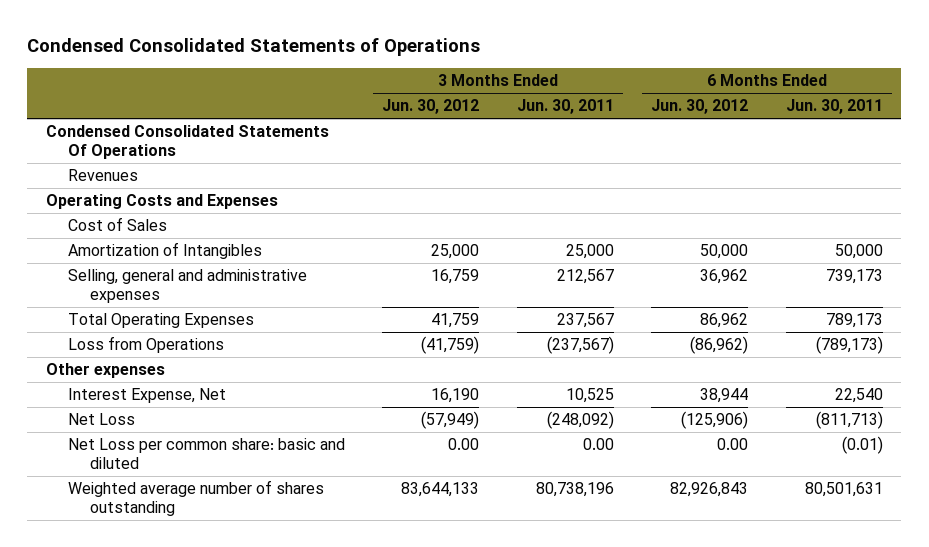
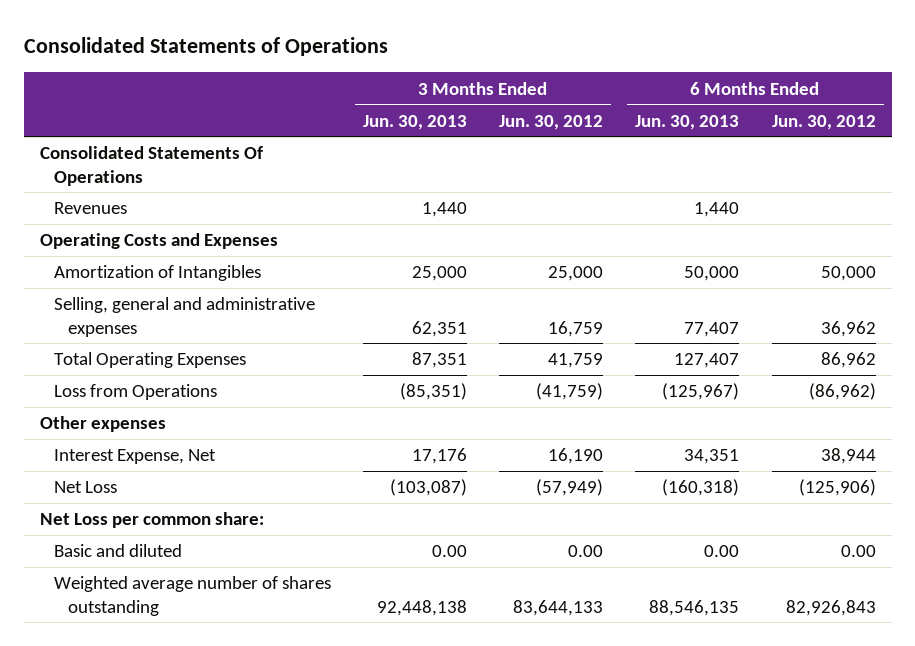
[27,37,481,56] Condensed Consolidated Statements of Operations -> [23,37,388,57] Consolidated Statements of Operations
[516,99,614,115] Jun. 30, 2011 -> none
[785,99,883,115] Jun. 30, 2011 -> none
none -> [362,114,467,130] Jun. 30, 2013
none -> [635,114,740,130] Jun. 30, 2013
[45,125,329,159] Condensed Consolidated Statements Of Operations -> [39,146,263,186] Consolidated Statements Of Operations
[67,217,167,232] Cost of Sales -> none
none -> [39,512,264,529] Net Loss per common share:
[67,438,345,469] Net Loss per common share: basic and diluted -> [53,544,182,558] Basic and diluted

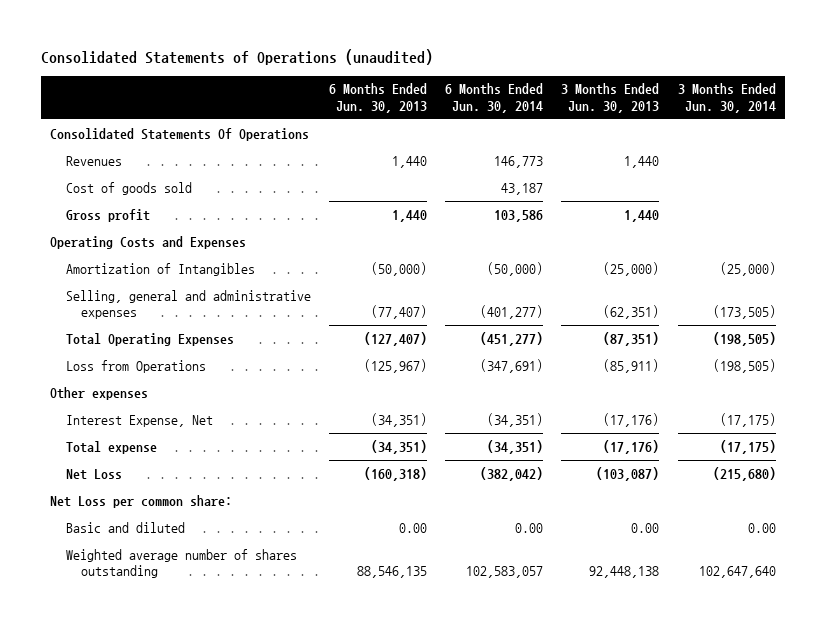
[23,37,388,57] Consolidated Statements of Operations -> [41,49,434,66] Consolidated Statements of Operations (unaudited)
[499,114,604,130] Jun. 30, 2012 -> none
[771,114,876,130] Jun. 30, 2012 -> none
none -> [445,83,544,113] 6 Months Ended Jun. 30, 2014
none -> [677,83,776,113] 3 Months Ended Jun. 30, 2014
none -> [65,181,192,195] Cost of goods sold
none -> [65,208,150,222] Gross profit
[411,266,467,282] 25,000 -> [603,261,660,276] (25,000)
[684,266,740,282] 50,000 -> [370,261,427,276] (50,000)
[411,320,467,337] 62,351 -> [603,305,660,320] (62,351)
[684,321,740,337] 77,407 -> [370,305,427,320] (77,407)
[411,352,467,369] 87,351 -> [603,331,660,346] (87,351)
[674,353,740,369] 127,407 -> [363,331,427,346] (127,407)
[399,383,467,401] (85,351) -> [603,358,660,373] (85,911)
[411,448,467,465] 17,176 -> [603,412,660,427] (17,176)
[684,449,740,465] 34,351 -> [370,412,427,427] (34,351)
none -> [65,440,157,454] Total expense

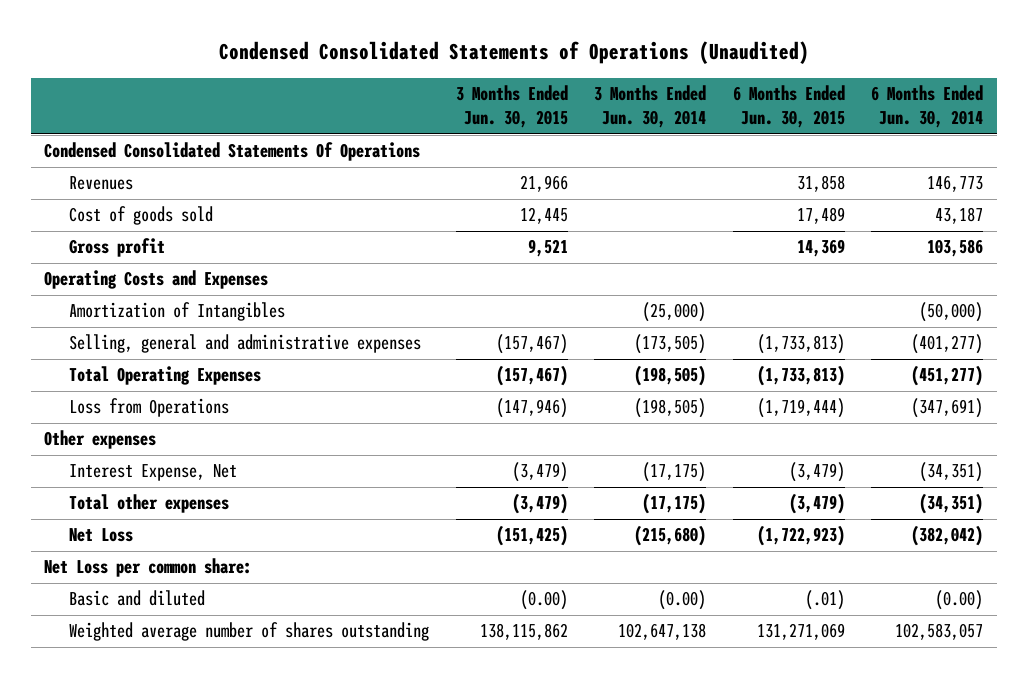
[41,49,434,66] Consolidated Statements of Operations (unaudited) -> [218,41,809,65] Condensed Consolidated Statements of Operations (Unaudited)
[328,83,427,113] 6 Months Ended Jun. 30, 2013 -> none
[561,83,660,113] 3 Months Ended Jun. 30, 2013 -> none
none -> [455,85,568,129] 3 Months Ended Jun. 30, 2015
none -> [732,85,845,129] 6 Months Ended Jun. 30, 2015
[50,127,310,141] Consolidated Statements Of Operations -> [43,142,420,162] Condensed Consolidated Statements Of Operations
[65,440,157,454] Total expense -> [69,494,230,514] Total other expenses
[515,522,544,533] 0.00 -> [935,590,984,611] (0.00)
[747,522,776,533] 0.00 -> [658,590,707,611] (0.00)
[698,566,776,579] 102,647,640 -> [618,623,707,641] 102,647,138

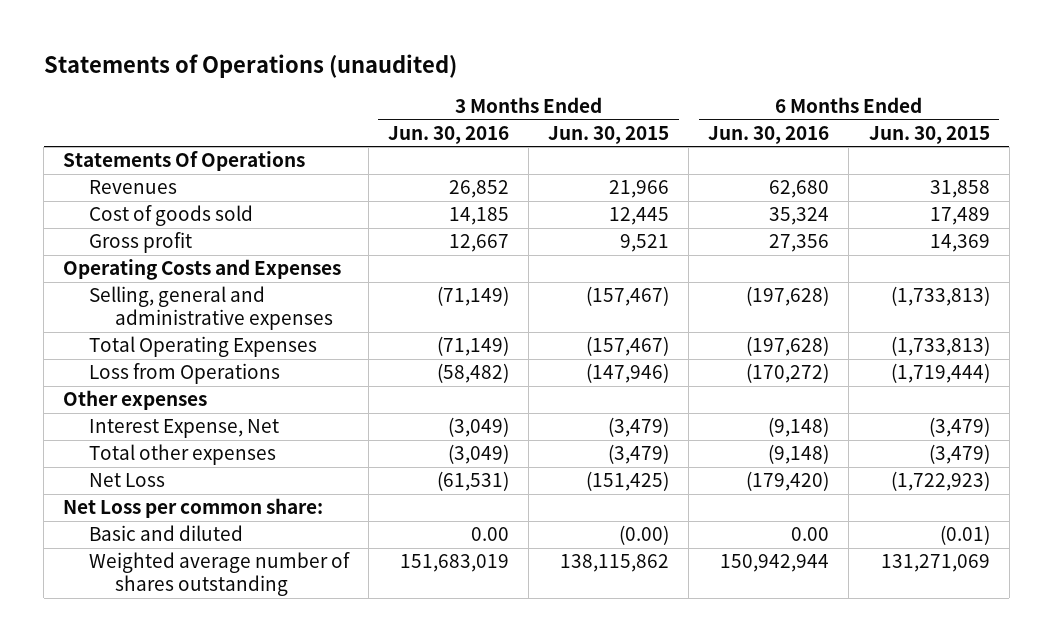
[218,41,809,65] Condensed Consolidated Statements of Operations (Unaudited) -> [43,54,457,79] Statements of Operations (unaudited)
[594,85,707,129] 3 Months Ended Jun. 30, 2014 -> none
[871,85,984,129] 6 Months Ended Jun. 30, 2014 -> none
none -> [388,125,510,144] Jun. 30, 2016
none -> [708,125,830,144] Jun. 30, 2016
[43,142,420,162] Condensed Consolidated Statements Of Operations -> [63,151,306,172] Statements Of Operations
[69,302,286,322] Amortization of Intangibles -> none
[804,590,845,611] (.01) -> [939,525,990,546] (0.01)

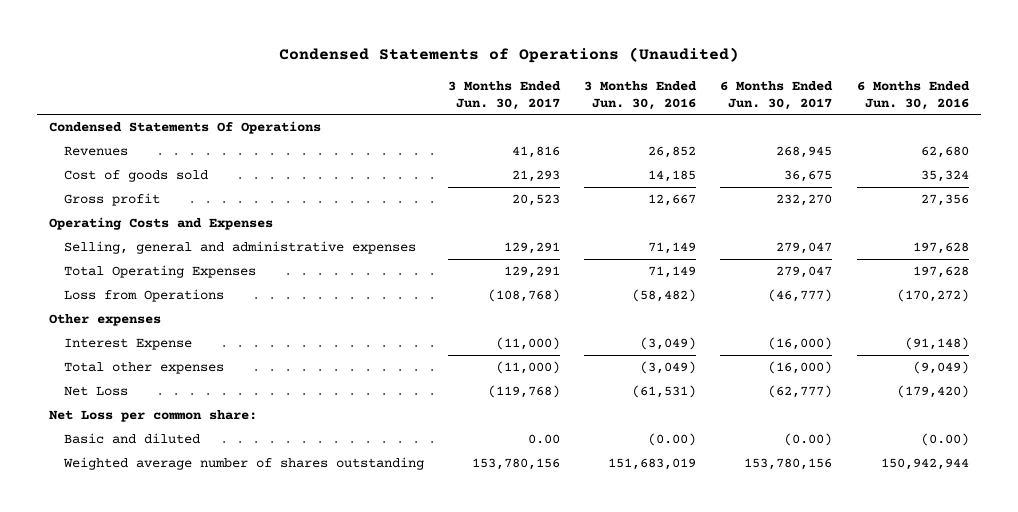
[43,54,457,79] Statements of Operations (unaudited) -> [279,47,740,64] Condensed Statements of Operations (Unaudited)
[548,125,670,144] Jun. 30, 2015 -> none
[868,125,990,144] Jun. 30, 2015 -> none
none -> [447,80,561,110] 3 Months Ended Jun. 30, 2017
none -> [720,80,834,110] 6 Months Ended Jun. 30, 2017
[63,151,306,172] Statements Of Operations -> [49,121,322,135] Condensed Statements Of Operations
[437,286,510,307] (71,149) -> [648,242,697,255] 71,149
[746,286,830,307] (197,628) -> [912,242,969,255] 197,628
[437,336,510,357] (71,149) -> [648,266,697,279] 71,149
[746,336,830,357] (197,628) -> [912,266,969,279] 197,628
[88,419,279,439] Interest Expense, Net -> [63,338,192,351] Interest Expense
[768,417,830,438] (9,148) -> [904,337,969,351] (91,148)
[768,444,830,465] (9,148) -> [912,361,969,375] (9,049)
[471,527,510,542] 0.00 -> [648,433,697,447] (0.00)
[791,527,830,542] 0.00 -> [920,433,969,447] (0.00)

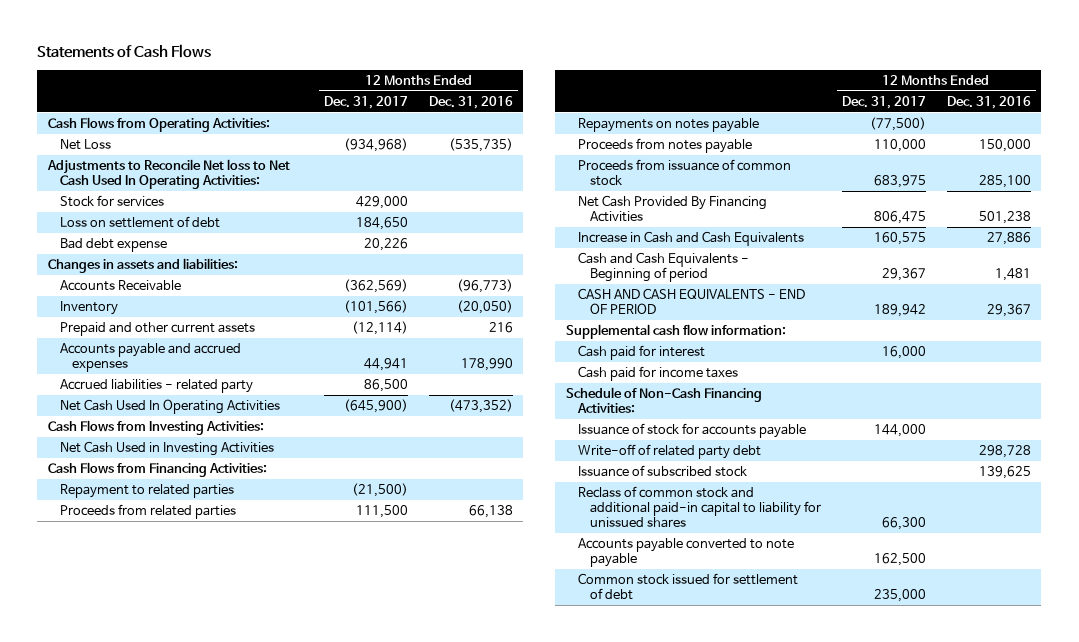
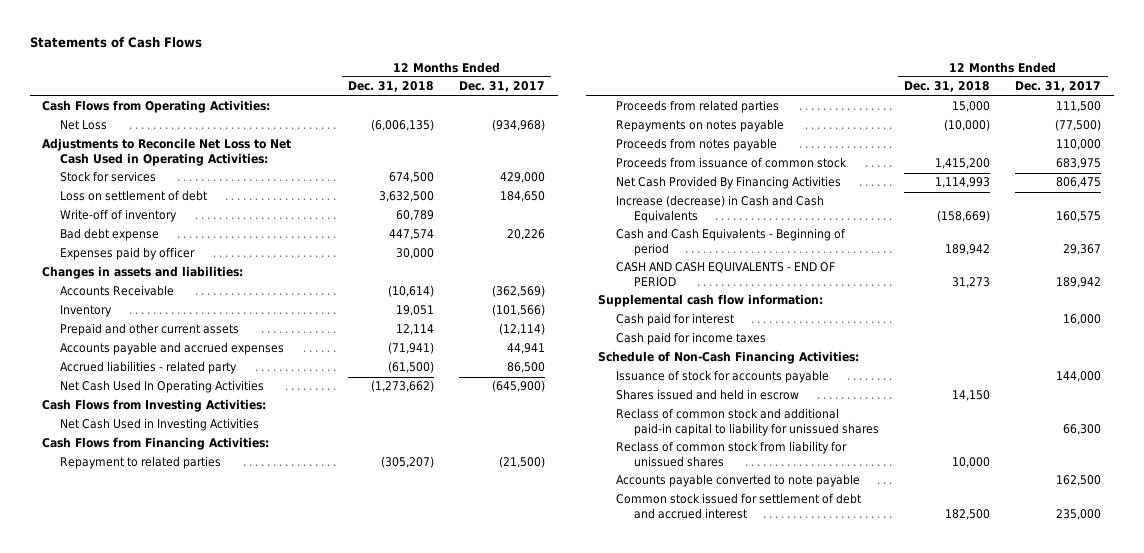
[428,95,513,109] Dec. 31, 2016 -> none
none -> [348,81,435,93] Dec. 31, 2018
[46,159,290,190] Adjustments to Reconcile Net loss to Net Cash Used In Operating Activities: -> [42,138,292,167] Adjustments to Reconcile Net Loss to Net Cash Used in Operating Activities:
none -> [60,209,178,223] Write-off of inventory
none -> [60,247,196,261] Expenses paid by officer
[577,231,804,247] Increase in Cash and Cash Equivalents -> [616,195,825,224] Increase (decrease) in Cash and Cash Equivalents
[577,444,761,460] Write-off of related party debt -> none
[577,465,747,478] Issuance of subscribed stock -> none
none -> [616,389,800,401] Shares issued and held in escrow
none -> [616,441,848,468] Reclass of common stock from liability for unissued shares
[577,573,798,601] Common stock issued for settlement of debt -> [616,493,862,520] Common stock issued for settlement of debt and accrued interest

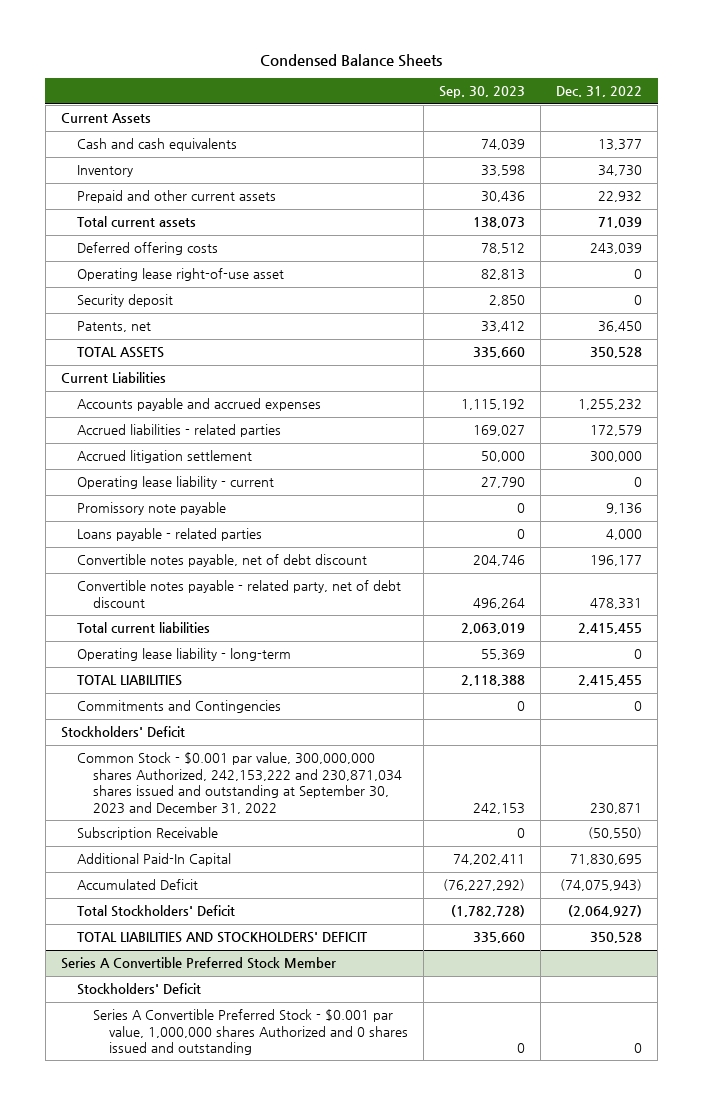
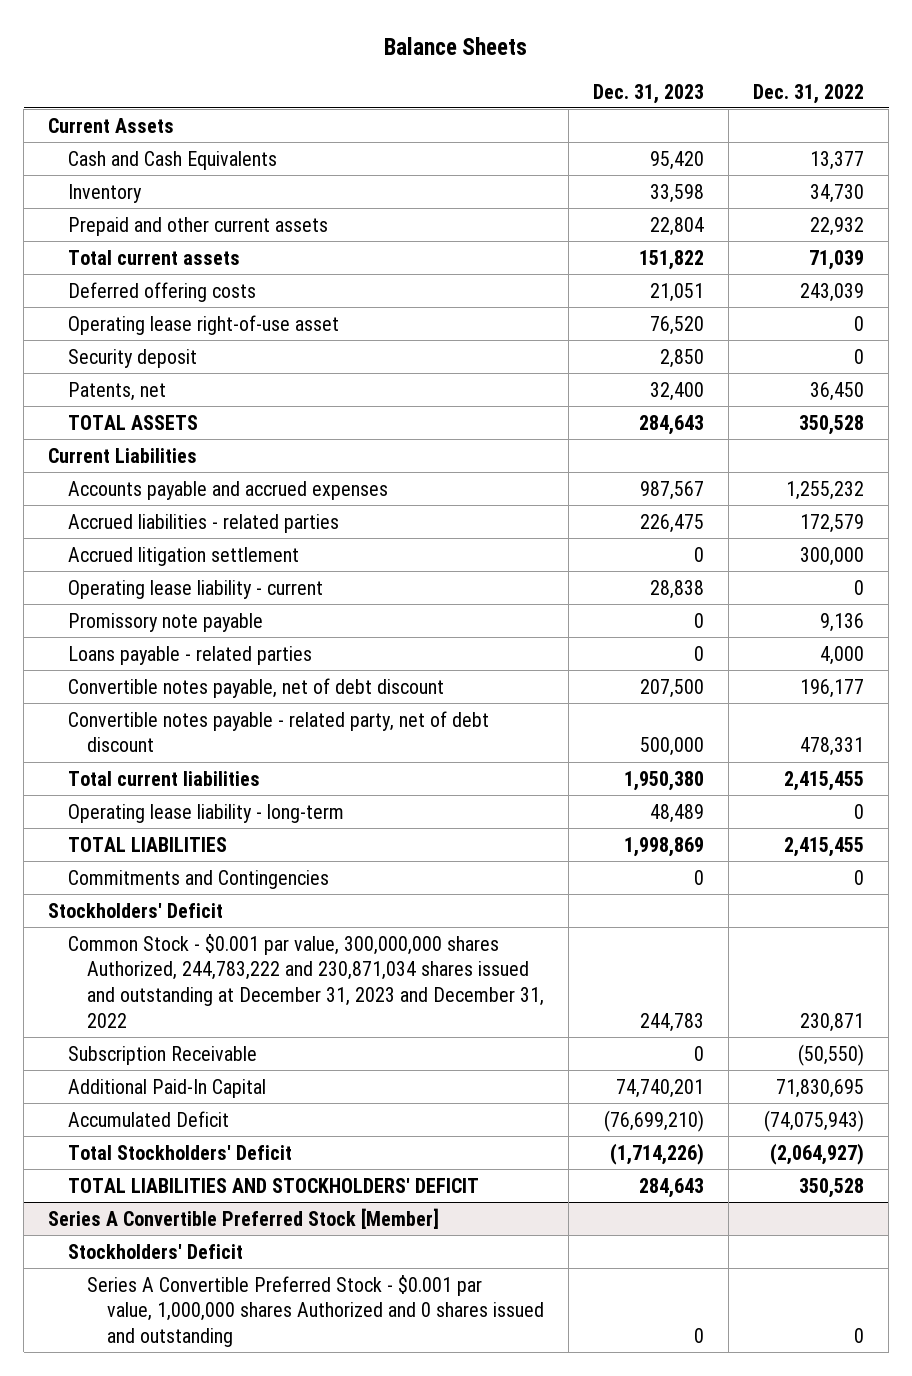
[260,54,443,68] Condensed Balance Sheets -> [384,36,528,55] Balance Sheets
[438,86,525,99] Sep. 30, 2023 -> none
none -> [593,83,705,104] Dec. 31, 2023
[76,138,237,152] Cash and cash equivalents -> [67,150,277,170] Cash and Cash Equivalents
[76,752,402,814] Common Stock - $0.001 par value, 300,000,000 shares Authorized, 242,153,222 and 230,871,034 shares issued and outstanding at September 30, 2023 and December 31, 2022 -> [67,933,545,1028] Common Stock - $0.001 par value, 300,000,000 shares Authorized, 244,783,222 and 230,871,034 shares issued and outstanding at December 31, 2023 and December 31, 2022
[60,957,336,970] Series A Convertible Preferred Stock Member -> [48,1207,440,1229] Series A Convertible Preferred Stock [Member]

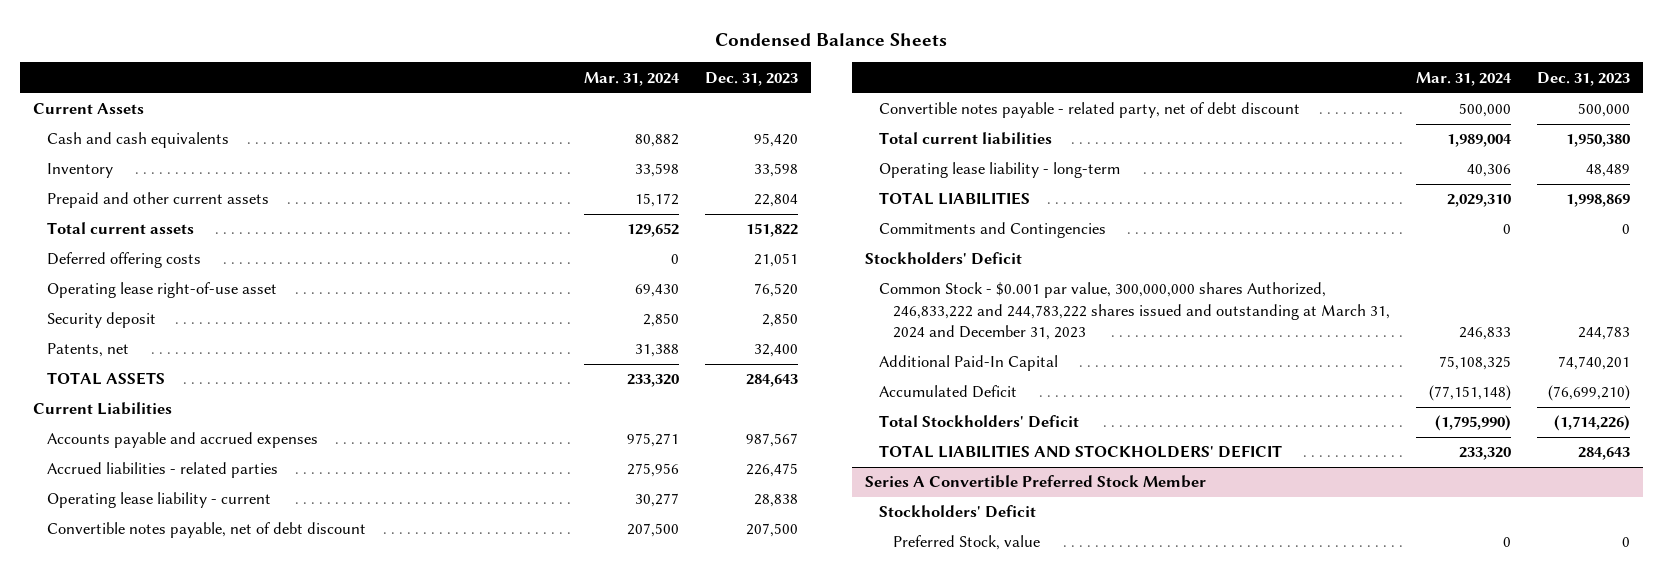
[384,36,528,55] Balance Sheets -> [715,32,948,46] Condensed Balance Sheets
[753,83,865,104] Dec. 31, 2022 -> none
none -> [584,71,681,86] Mar. 31, 2024
[67,150,277,170] Cash and Cash Equivalents -> [47,132,230,149] Cash and cash equivalents
[67,546,299,566] Accrued litigation settlement -> none
[67,612,263,632] Promissory note payable -> none
[67,645,312,665] Loans payable - related parties -> none
[67,1045,257,1065] Subscription Receivable -> none
[67,933,545,1028] Common Stock - $0.001 par value, 300,000,000 shares Authorized, 244,783,222 and 230,871,034 shares issued and outstanding at December 31, 2023 and December 31, 2022 -> [879,282,1391,340] Common Stock - $0.001 par value, 300,000,000 shares Authorized, 246,833,222 and 244,783,222 shares issued and outstanding at March 31, 2024 and December 31, 2023
[48,1207,440,1229] Series A Convertible Preferred Stock [Member] -> [865,475,1207,489] Series A Convertible Preferred Stock Member
[87,1274,545,1348] Series A Convertible Preferred Stock - $0.001 par value, 1,000,000 shares Authorized and 0 shares issued and outstanding -> [893,535,1041,551] Preferred Stock, value

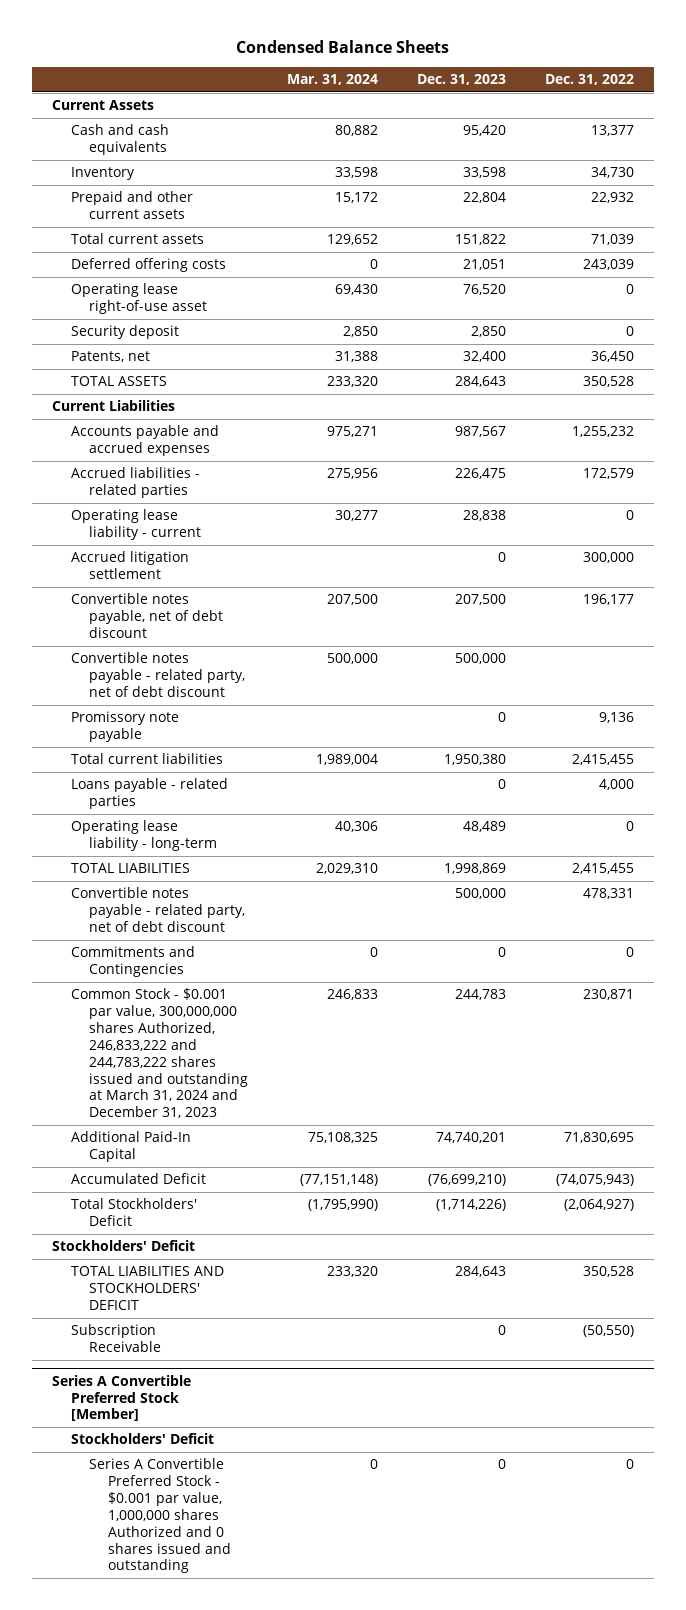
none -> [545,74,635,86] Dec. 31, 2022
none -> [70,551,189,580] Accrued litigation settlement
none -> [70,711,179,743] Promissory note payable
none -> [70,778,228,810] Loans payable - related parties
none -> [70,887,246,932] Convertible notes payable - related party, net of debt discount
[865,252,1023,266] Stockholders' Deficit -> [51,1240,195,1252] Stockholders' Deficit
none -> [70,1324,162,1353] Subscription Receivable
[865,475,1207,489] Series A Convertible Preferred Stock Member -> [51,1374,191,1422] Series A Convertible Preferred Stock [Member]
[893,535,1041,551] Preferred Stock, value -> [89,1458,231,1574] Series A Convertible Preferred Stock - $0.001 par value, 1,000,000 shares Authorized and 0 shares issued and outstanding

